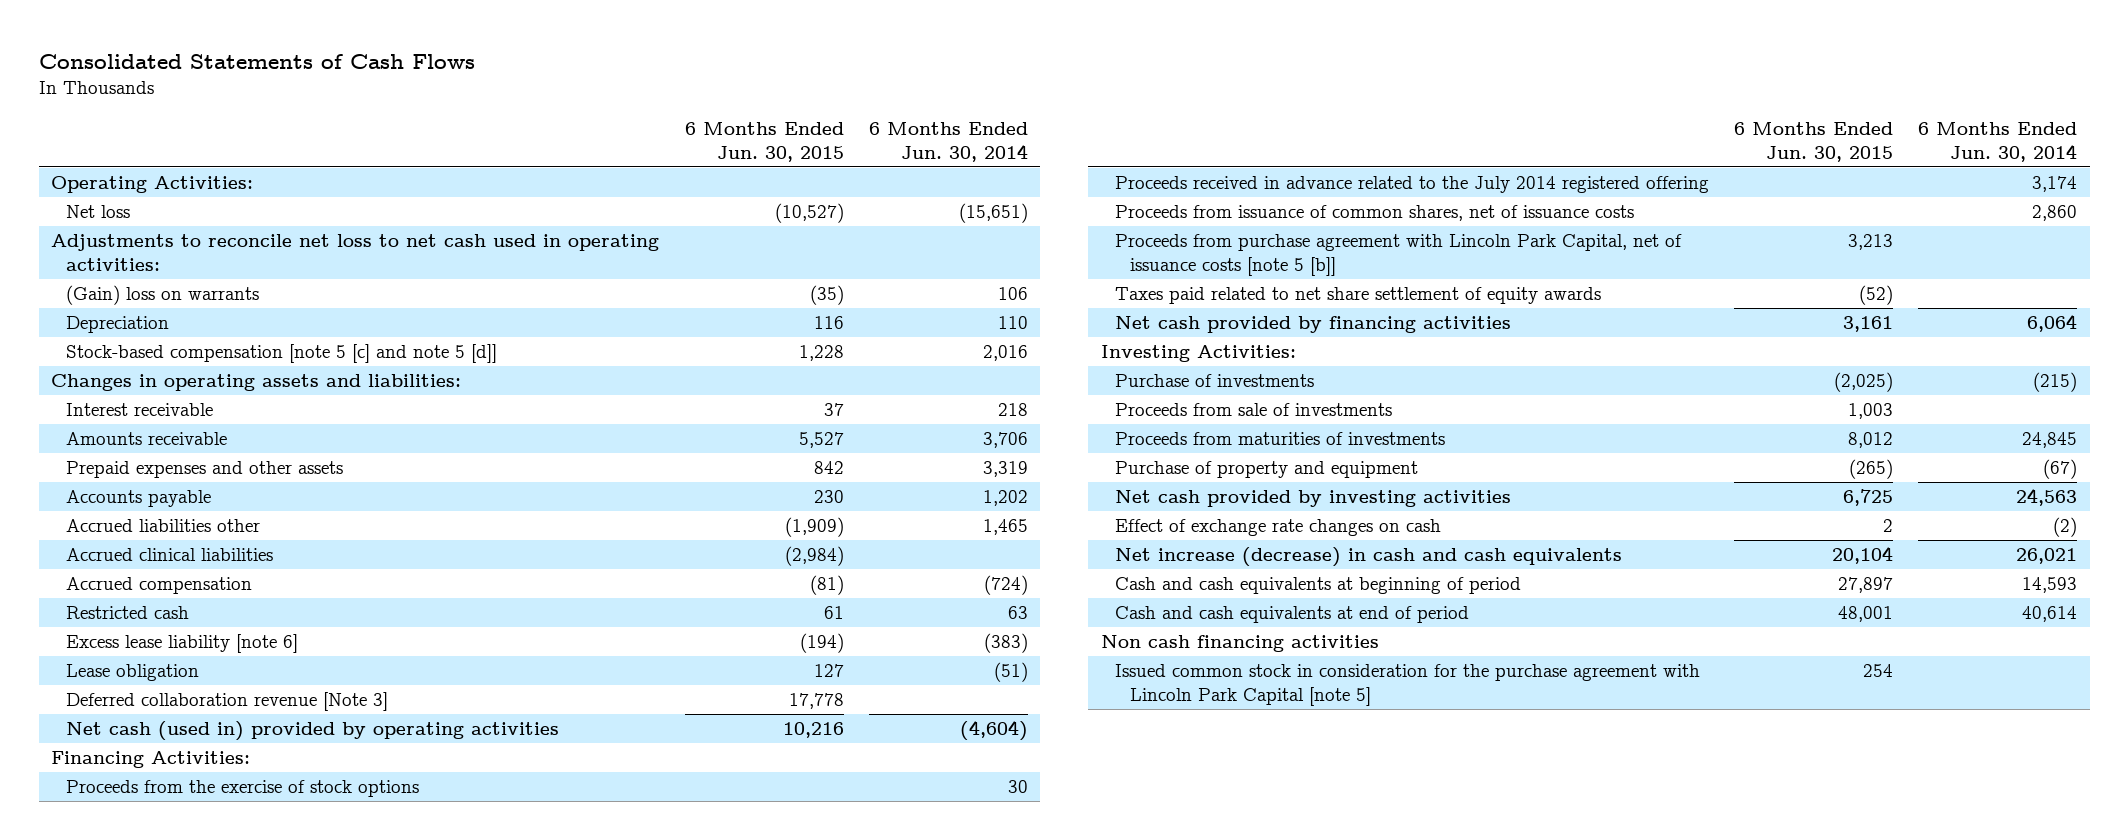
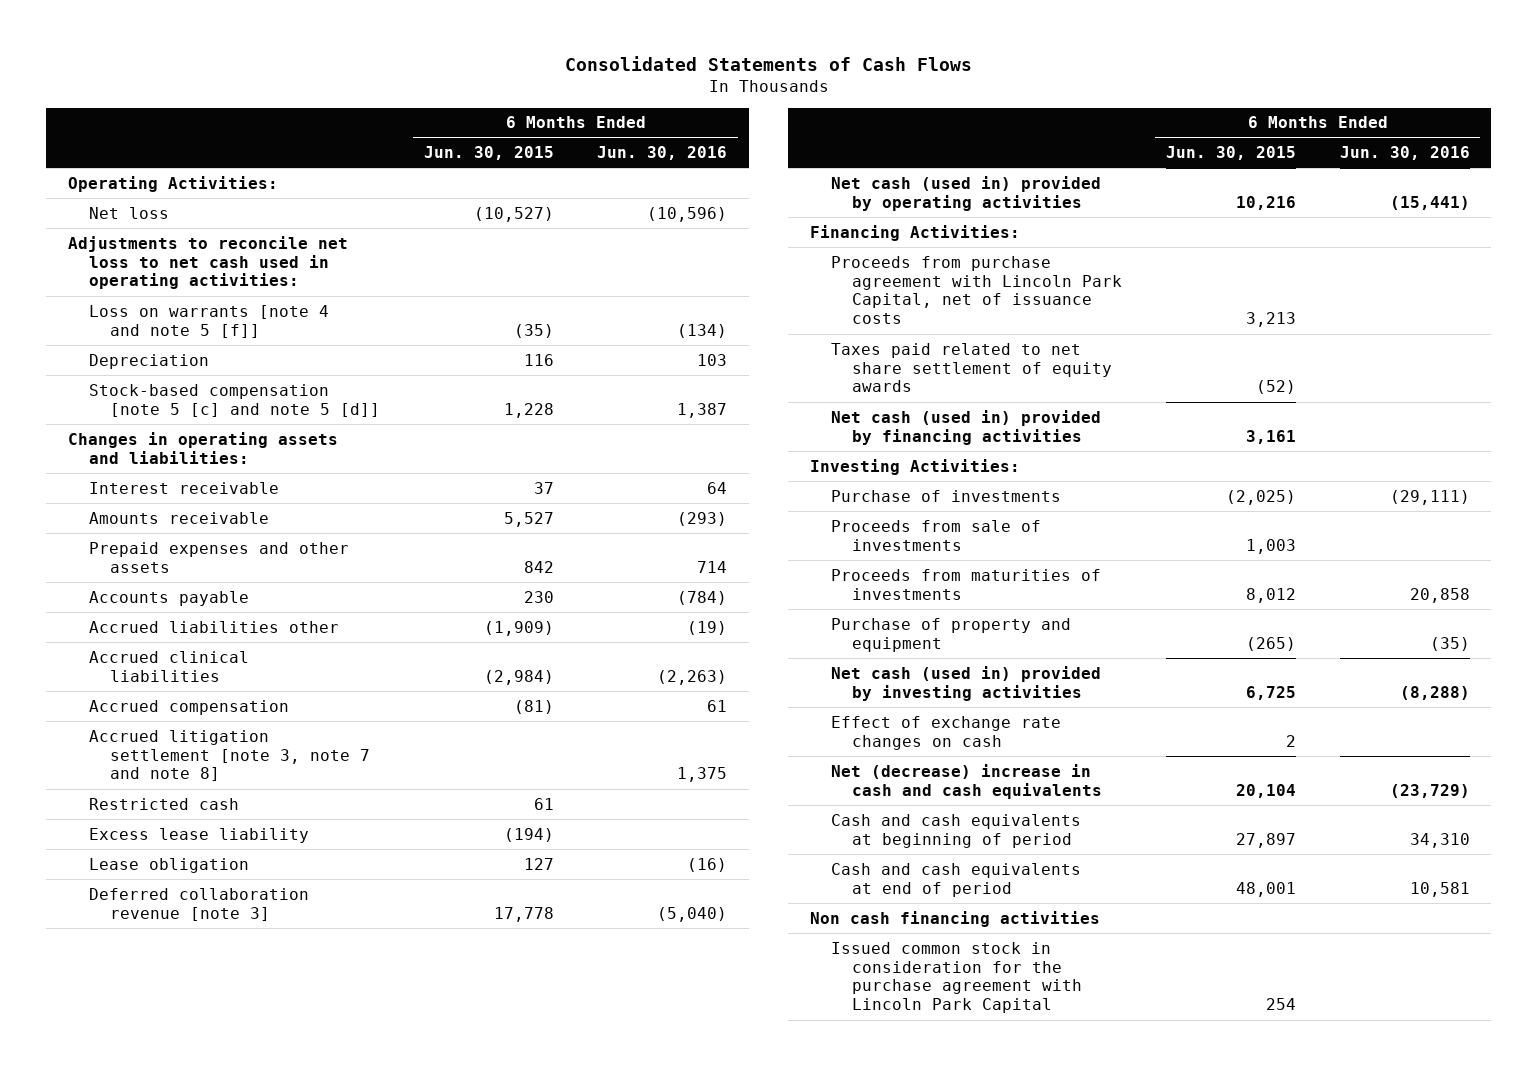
[868,121,1028,162] 6 Months Ended Jun. 30, 2014 -> none
none -> [597,146,728,161] Jun. 30, 2016
[65,285,259,306] (Gain) loss on warrants -> [89,304,330,338] Loss on warrants [note 4 and note 5 [f]]
none -> [89,729,371,782] Accrued litigation settlement [note 3, note 7 and note 8]
[65,634,298,654] Excess lease liability [note 6] -> [89,827,310,843] Excess lease liability
[65,692,388,712] Deferred collaboration revenue [Note 3] -> [89,887,310,921] Deferred collaboration revenue [note 3]
[65,780,419,798] Proceeds from the exercise of stock options -> none
[1115,176,1710,194] Proceeds received in advance related to the July 2014 registered offering -> none
[1115,205,1635,222] Proceeds from issuance of common shares, net of issuance costs -> none
[1115,234,1683,277] Proceeds from purchase agreement with Lincoln Park Capital, net of issuance costs [note 5 [b]] -> [831,255,1123,325] Proceeds from purchase agreement with Lincoln Park Capital, net of issuance costs
[1115,316,1512,334] Net cash provided by financing activities -> [831,409,1102,445] Net cash (used in) provided by financing activities
[1115,490,1512,508] Net cash provided by investing activities -> [831,665,1102,701] Net cash (used in) provided by investing activities
[1115,547,1623,568] Net increase (decrease) in cash and cash equivalents -> [831,763,1103,799] Net (decrease) increase in cash and cash equivalents
[1115,664,1701,707] Issued common stock in consideration for the purchase agreement with Lincoln Park Capital [note 5] -> [831,941,1083,1014] Issued common stock in consideration for the purchase agreement with Lincoln Park Capital

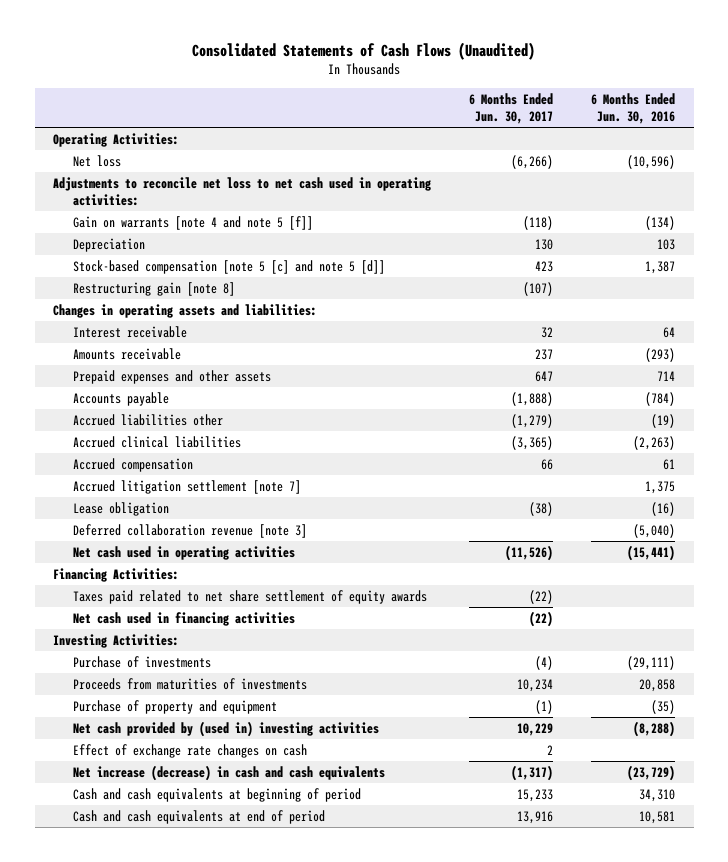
[564,55,972,71] Consolidated Statements of Cash Flows -> [192,41,536,60] Consolidated Statements of Cash Flows (Unaudited)
[423,146,554,161] Jun. 30, 2015 -> none
none -> [469,92,554,124] 6 Months Ended Jun. 30, 2017
[89,304,330,338] Loss on warrants [note 4 and note 5 [f]] -> [73,215,314,230] Gain on warrants [note 4 and note 5 [f]]
none -> [73,281,236,296] Restructuring gain [note 8]
[89,797,240,810] Restricted cash -> none
[89,827,310,843] Excess lease liability -> none
[89,729,371,782] Accrued litigation settlement [note 3, note 7 and note 8] -> [73,479,302,494] Accrued litigation settlement [note 7]
[831,175,1102,211] Net cash (used in) provided by operating activities -> [73,545,296,560] Net cash used in operating activities
[831,255,1123,325] Proceeds from purchase agreement with Lincoln Park Capital, net of issuance costs -> none
[831,409,1102,445] Net cash (used in) provided by financing activities -> [73,611,296,626] Net cash used in financing activities
[831,519,1042,551] Proceeds from sale of investments -> none
[831,665,1102,701] Net cash (used in) provided by investing activities -> [73,720,380,737] Net cash provided by (used in) investing activities
[831,763,1103,799] Net (decrease) increase in cash and cash equivalents -> [73,764,386,781] Net increase (decrease) in cash and cash equivalents
[810,910,1101,927] Non cash financing activities -> none
[831,941,1083,1014] Issued common stock in consideration for the purchase agreement with Lincoln Park Capital -> none

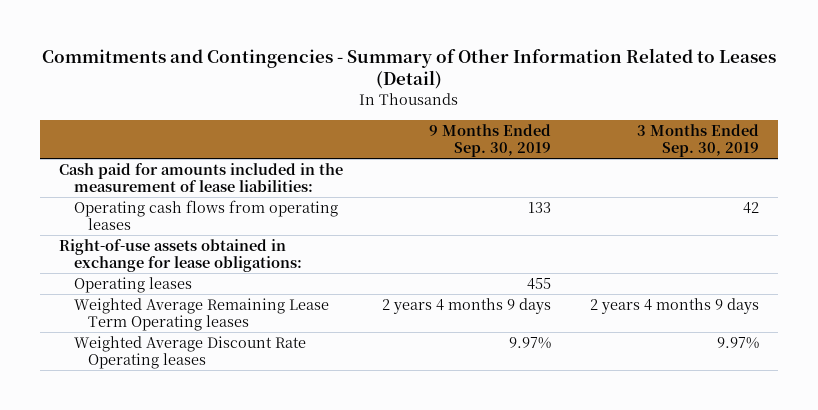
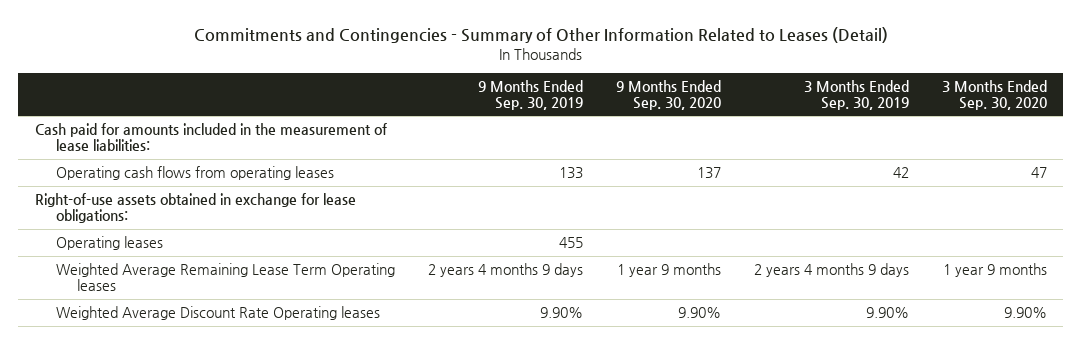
none -> [615,79,721,110] 9 Months Ended Sep. 30, 2020
none -> [941,79,1047,110] 3 Months Ended Sep. 30, 2020
[508,336,551,349] 9.97% -> [539,307,583,319] 9.90%
[716,336,759,349] 9.97% -> [865,307,909,319] 9.90%

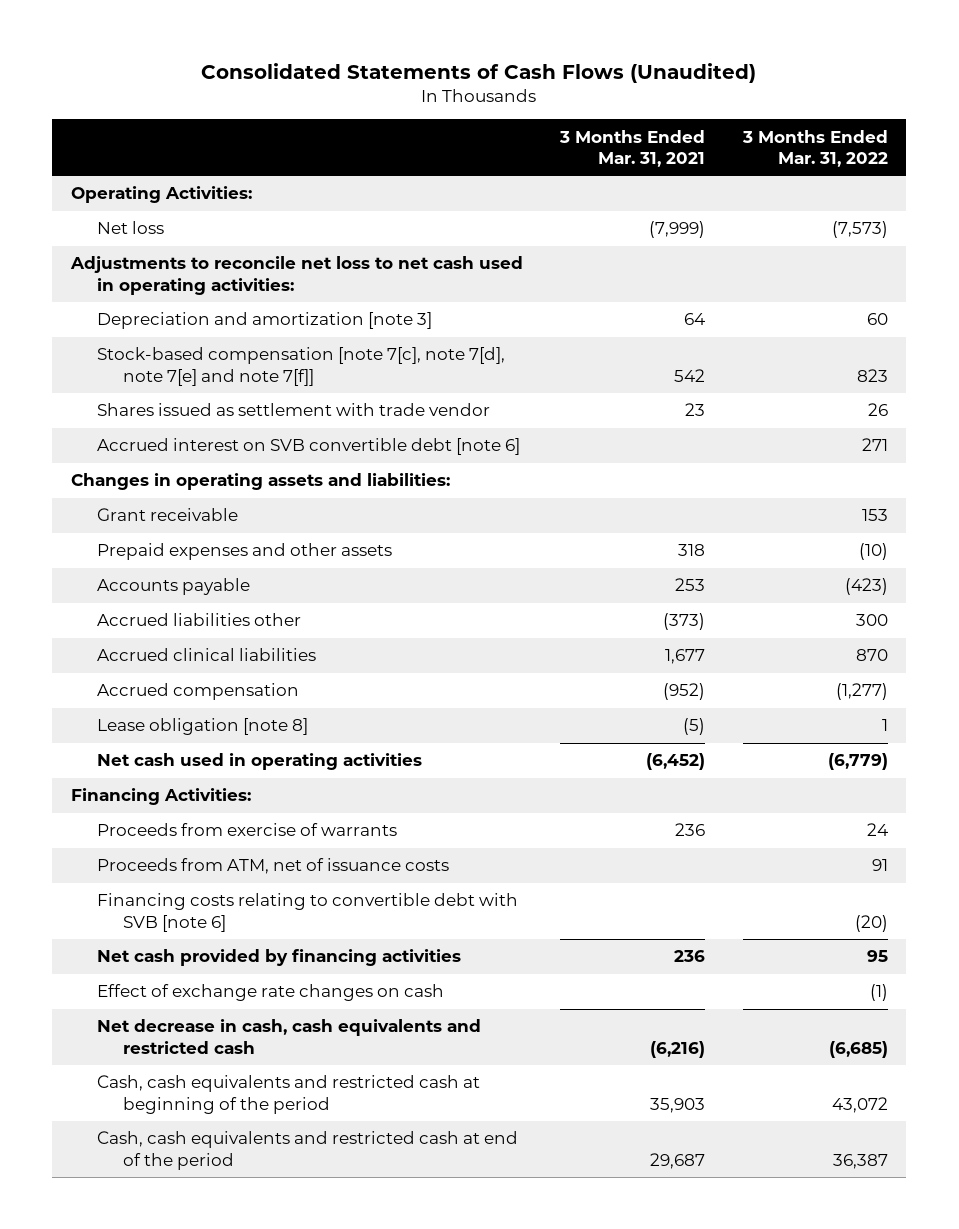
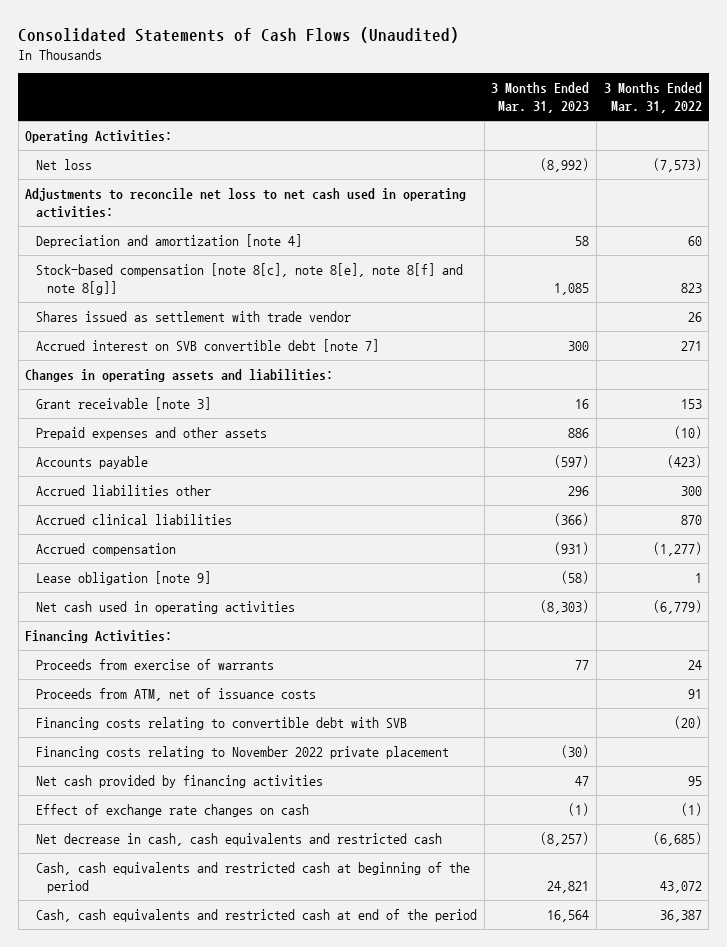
[559,129,706,167] 3 Months Ended Mar. 31, 2021 -> none
none -> [491,82,590,114] 3 Months Ended Mar. 31, 2023
[97,312,433,330] Depreciation and amortization [note 3] -> [36,233,303,248] Depreciation and amortization [note 4]
[97,347,506,386] Stock-based compensation [note 7[c], note 7[d], note 7[e] and note 7[f]] -> [36,262,464,295] Stock-based compensation [note 8[c], note 8[e], note 8[f] and note 8[g]]
[97,438,521,456] Accrued interest on SVB convertible debt [note 6] -> [36,338,380,352] Accrued interest on SVB convertible debt [note 7]
[97,508,239,522] Grant receivable -> [36,396,212,410] Grant receivable [note 3]
[97,718,309,736] Lease obligation [note 8] -> [36,570,212,585] Lease obligation [note 9]
[97,893,519,932] Financing costs relating to convertible debt with SVB [note 6] -> [36,716,408,730] Financing costs relating to convertible debt with SVB
none -> [36,745,450,759] Financing costs relating to November 2022 private placement

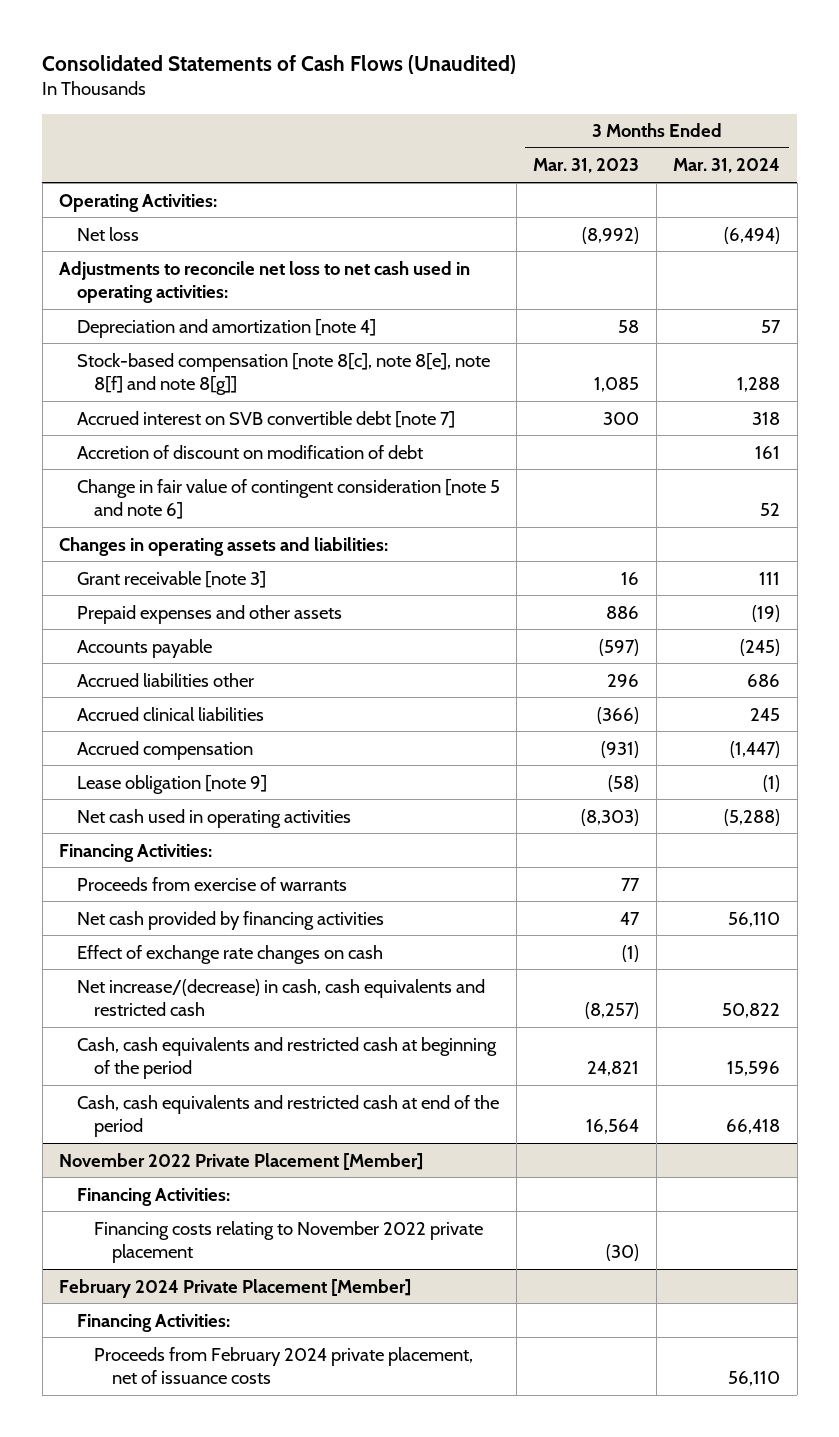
[603,82,702,114] 3 Months Ended Mar. 31, 2022 -> none
none -> [673,158,781,174] Mar. 31, 2024
[36,310,352,322] Shares issued as settlement with trade vendor -> none
none -> [76,444,423,459] Accretion of discount on modification of debt
none -> [76,478,500,520] Change in fair value of contingent consideration [note 5 and note 6]
[36,687,317,701] Proceeds from ATM, net of issuance costs -> none
[36,716,408,730] Financing costs relating to convertible debt with SVB -> none
[36,745,450,759] Financing costs relating to November 2022 private placement -> none
[36,832,443,846] Net decrease in cash, cash equivalents and restricted cash -> [76,978,485,1017] Net increase/(decrease) in cash, cash equivalents and restricted cash
none -> [59,1152,424,1170] November 2022 Private Placement [Member]
none -> [76,1187,230,1206] Financing Activities:
none -> [94,1220,484,1264] Financing costs relating to November 2022 private placement
none -> [59,1278,412,1298] February 2024 Private Placement [Member]
none -> [76,1313,230,1332] Financing Activities:
none -> [94,1346,474,1385] Proceeds from February 2024 private placement, net of issuance costs

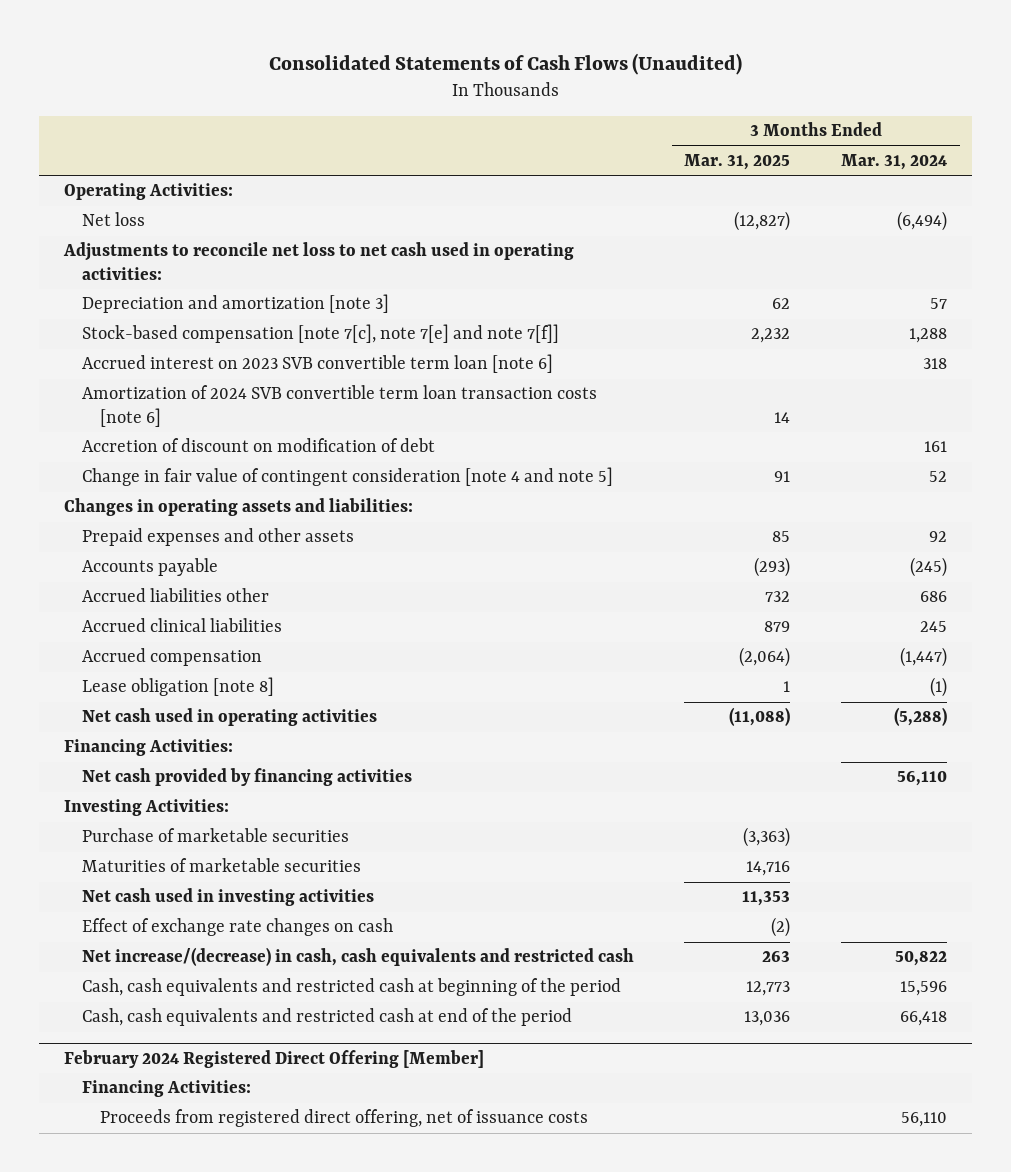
[533,158,640,174] Mar. 31, 2023 -> none
none -> [684,153,791,170] Mar. 31, 2025
[76,318,376,338] Depreciation and amortization [note 4] -> [82,294,390,314] Depreciation and amortization [note 3]
[76,352,490,396] Stock-based compensation [note 8[c], note 8[e], note 8[f] and note 8[g]] -> [82,324,560,344] Stock-based compensation [note 7[c], note 7[e] and note 7[f]]
[76,410,455,428] Accrued interest on SVB convertible debt [note 7] -> [82,354,554,374] Accrued interest on 2023 SVB convertible term loan [note 6]
none -> [82,385,598,427] Amortization of 2024 SVB convertible term loan transaction costs [note 6]
[76,478,500,520] Change in fair value of contingent consideration [note 5 and note 6] -> [82,467,614,487] Change in fair value of contingent consideration [note 4 and note 5]
[76,570,266,588] Grant receivable [note 3] -> none
[752,604,781,622] (19) -> [928,531,947,543] 92
[76,774,267,794] Lease obligation [note 9] -> [82,677,275,697] Lease obligation [note 8]
[76,876,347,891] Proceeds from exercise of warrants -> none
none -> [64,799,230,817] Investing Activities:
none -> [82,828,350,843] Purchase of marketable securities
none -> [82,858,362,873] Maturities of marketable securities
none -> [82,888,375,907] Net cash used in investing activities
[59,1152,424,1170] November 2022 Private Placement [Member] -> none
[76,1187,230,1206] Financing Activities: -> none
[94,1220,484,1264] Financing costs relating to November 2022 private placement -> none
[59,1278,412,1298] February 2024 Private Placement [Member] -> none
none -> [64,1050,485,1069] February 2024 Registered Direct Offering [Member]
[94,1346,474,1385] Proceeds from February 2024 private placement, net of issuance costs -> [99,1109,588,1128] Proceeds from registered direct offering, net of issuance costs

